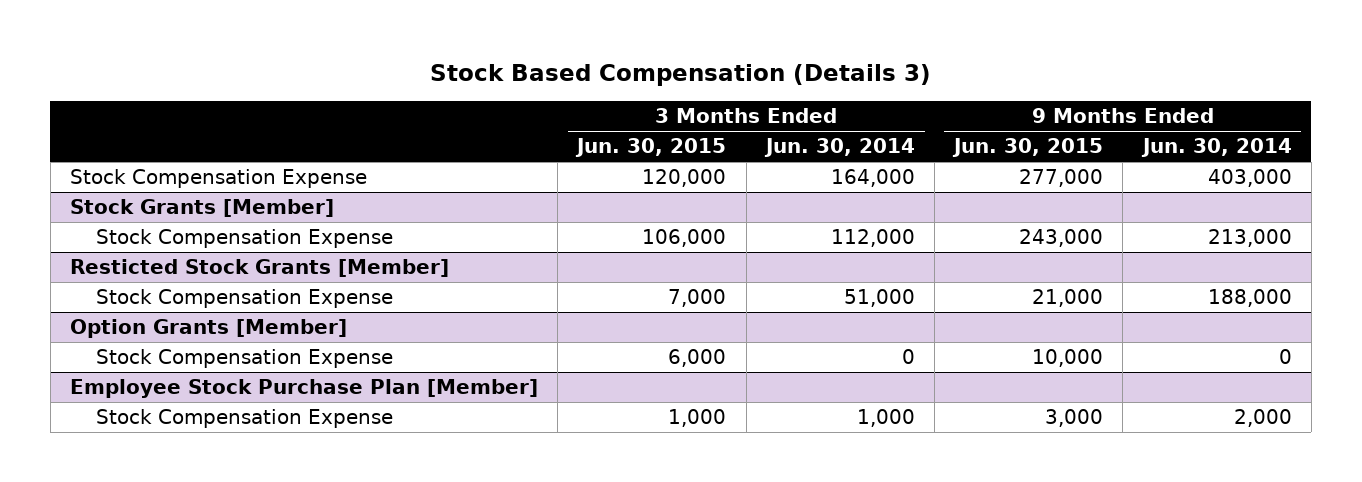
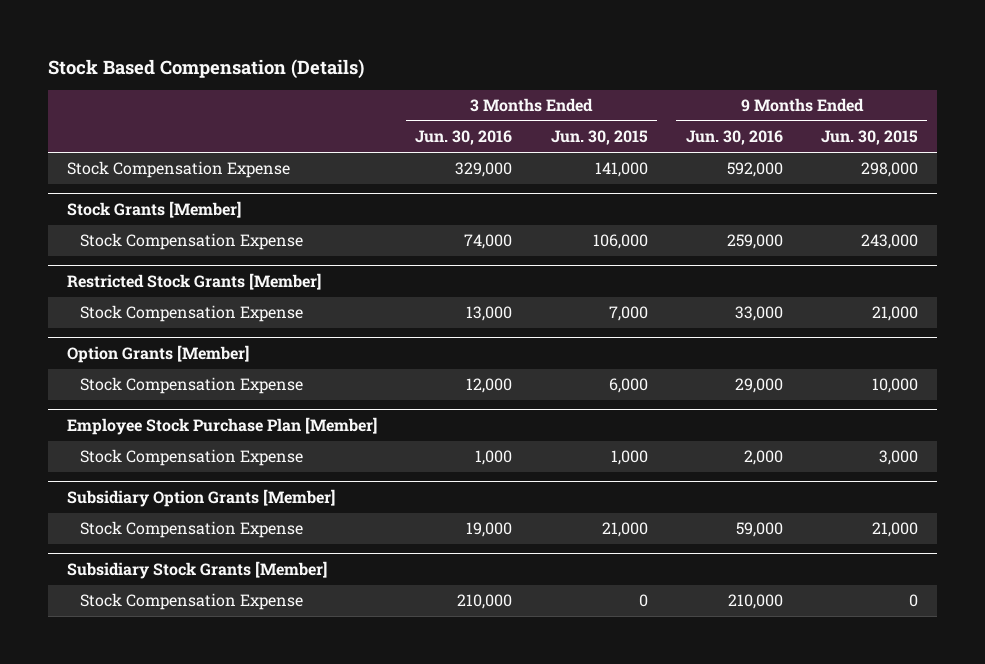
[429,64,931,87] Stock Based Compensation (Details 3) -> [48,58,365,79] Stock Based Compensation (Details)
[763,138,915,158] Jun. 30, 2014 -> none
[1140,138,1292,158] Jun. 30, 2014 -> none
none -> [415,130,513,146] Jun. 30, 2016
none -> [685,130,783,146] Jun. 30, 2016
[642,169,727,188] 120,000 -> [594,162,648,178] 141,000
[1019,169,1104,188] 277,000 -> [860,162,918,178] 298,000
[70,259,450,278] Resticted Stock Grants [Member] -> [67,273,322,291] Restricted Stock Grants [Member]
none -> [67,489,336,508] Subsidiary Option Grants [Member]
none -> [80,521,304,539] Stock Compensation Expense
none -> [67,561,328,580] Subsidiary Stock Grants [Member]
none -> [80,593,304,611] Stock Compensation Expense

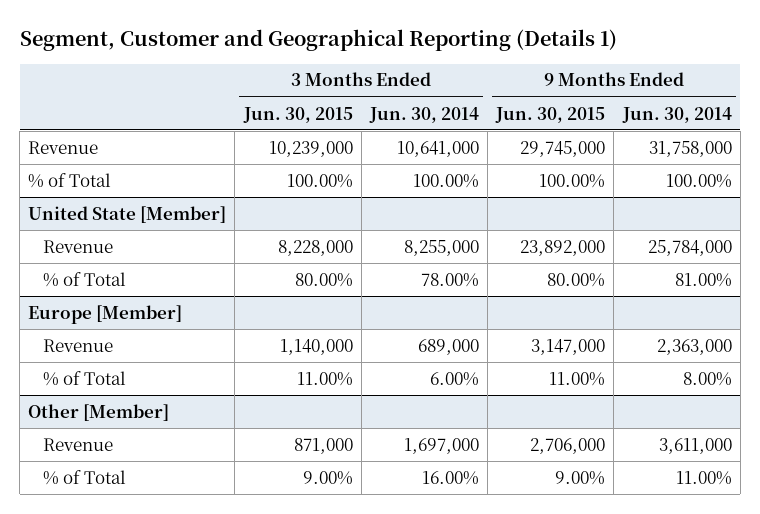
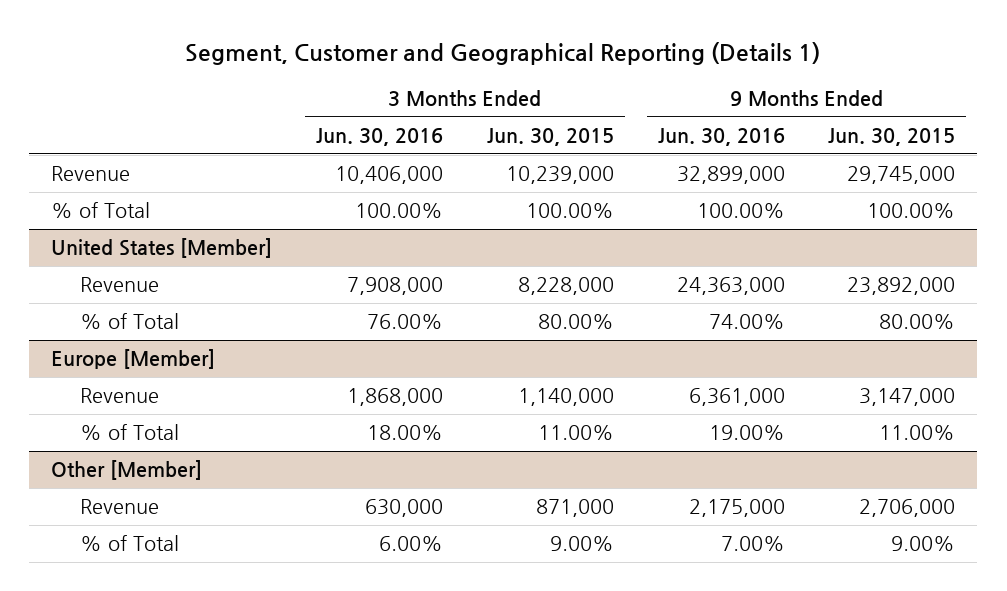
[368,106,479,123] Jun. 30, 2014 -> none
[621,106,732,123] Jun. 30, 2014 -> none
none -> [316,128,444,147] Jun. 30, 2016
none -> [657,128,785,147] Jun. 30, 2016
[28,205,227,223] United State [Member] -> [51,238,273,259] United States [Member]

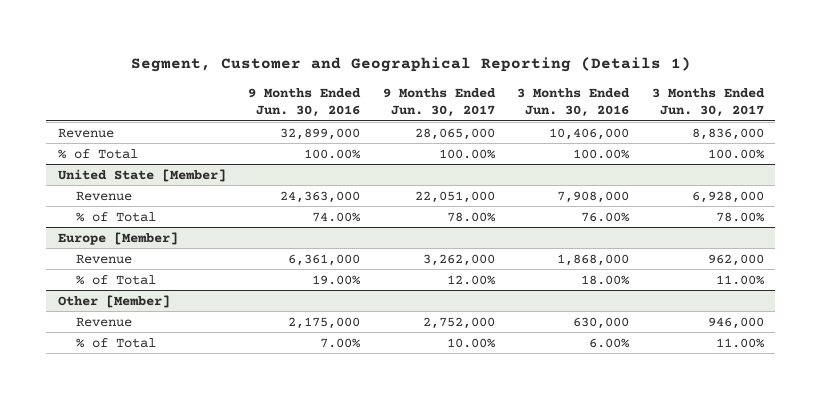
[486,128,614,147] Jun. 30, 2015 -> none
[828,128,956,147] Jun. 30, 2015 -> none
none -> [382,87,496,118] 9 Months Ended Jun. 30, 2017
none -> [651,87,765,118] 3 Months Ended Jun. 30, 2017
[51,238,273,259] United States [Member] -> [57,168,226,182] United State [Member]

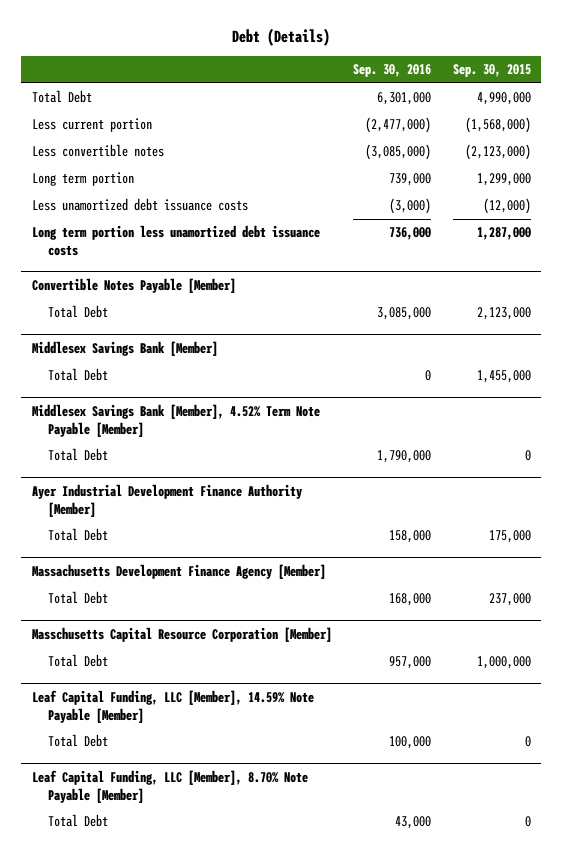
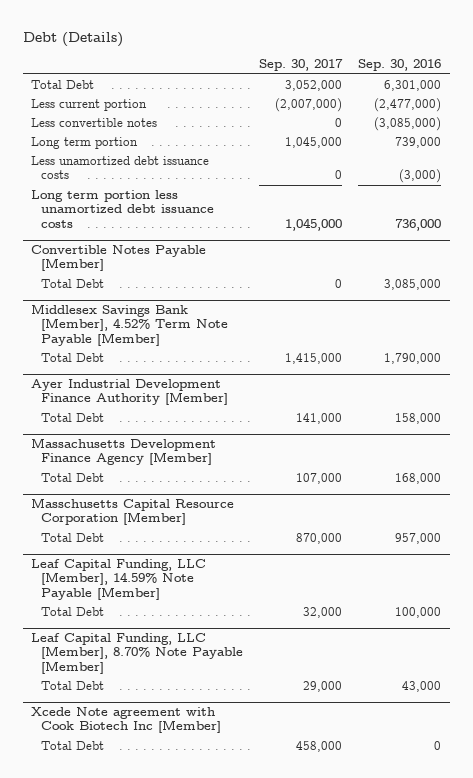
[452,64,531,78] Sep. 30, 2015 -> none
none -> [259,59,344,72] Sep. 30, 2017
[31,341,218,357] Middlesex Savings Bank [Member] -> none
[47,368,108,382] Total Debt -> none
none -> [31,706,221,734] Xcede Note agreement with Cook Biotech Inc [Member]
none -> [40,740,104,750] Total Debt

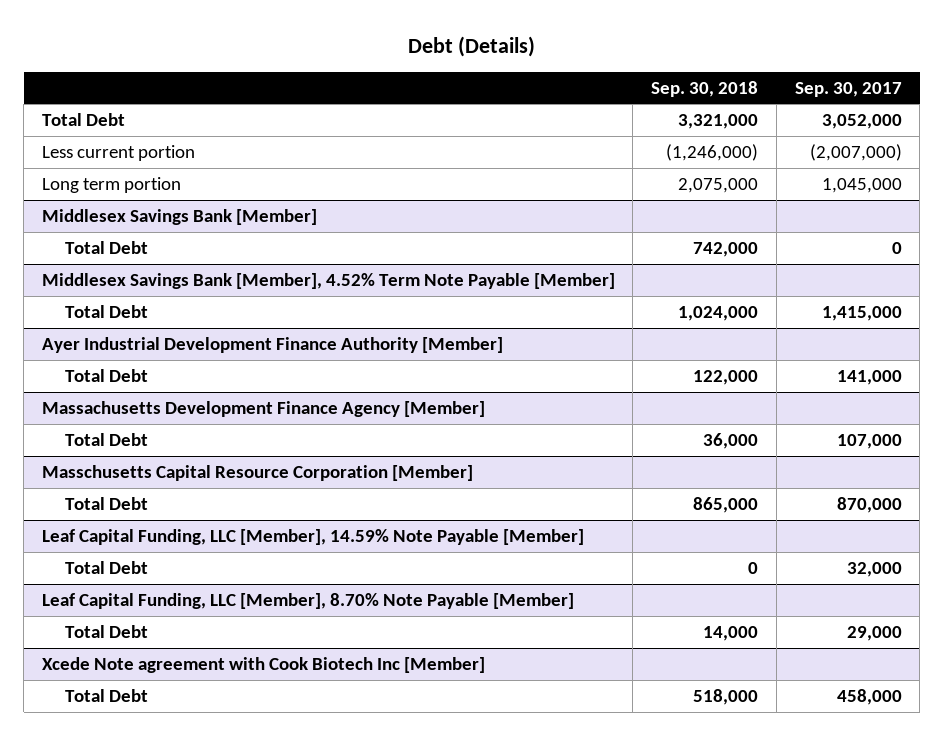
[358,59,442,72] Sep. 30, 2016 -> none
none -> [651,80,759,97] Sep. 30, 2018
[31,117,158,127] Less convertible notes -> none
[31,155,210,180] Less unamortized debt issuance costs -> none
[31,189,214,228] Long term portion less unamortized debt issuance costs -> none
[31,244,207,272] Convertible Notes Payable [Member] -> none
none -> [41,208,317,225] Middlesex Savings Bank [Member]

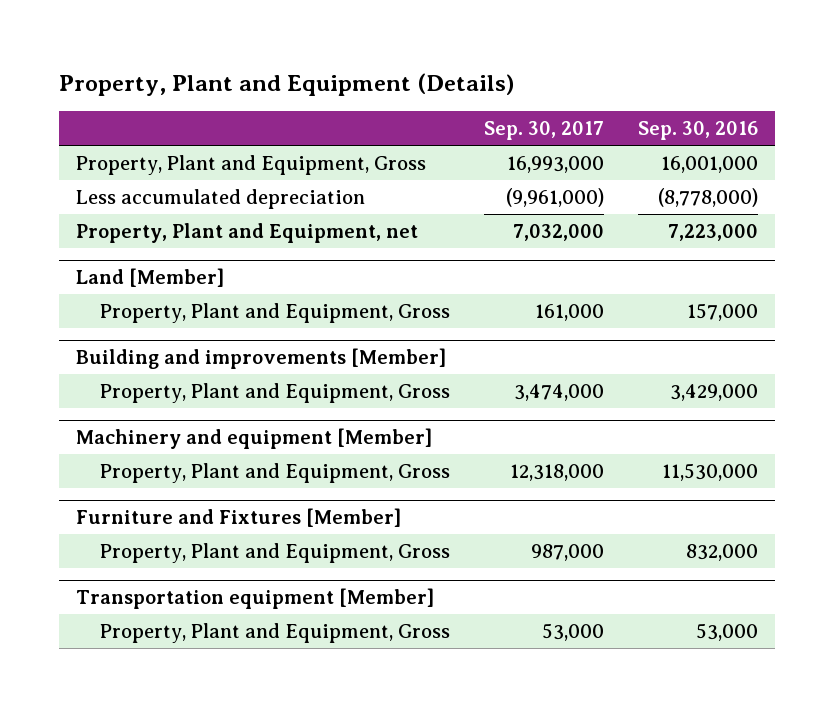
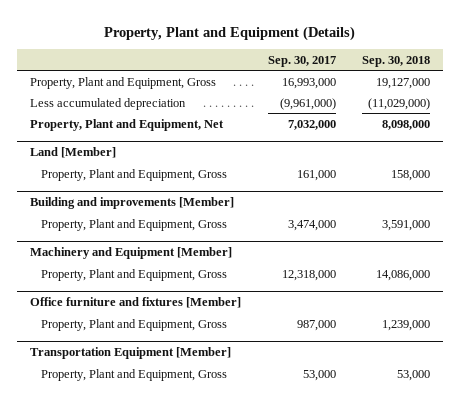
[637,121,758,141] Sep. 30, 2016 -> none
none -> [361,55,430,67] Sep. 30, 2018
[76,223,419,244] Property, Plant and Equipment, net -> [30,118,225,131] Property, Plant and Equipment, Net
[76,428,433,450] Machinery and equipment [Member] -> [30,247,233,260] Machinery and Equipment [Member]
[76,508,402,528] Furniture and Fixtures [Member] -> [30,297,242,309] Office furniture and fixtures [Member]
[76,588,435,610] Transportation equipment [Member] -> [30,347,232,360] Transportation Equipment [Member]

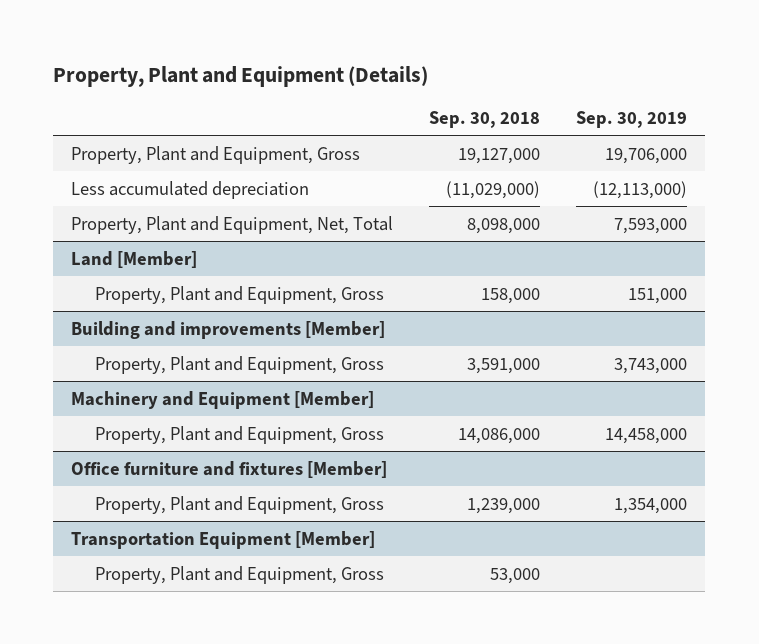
[267,55,336,67] Sep. 30, 2017 -> none
none -> [576,111,688,129] Sep. 30, 2019
[30,118,225,131] Property, Plant and Equipment, Net -> [71,215,394,234] Property, Plant and Equipment, Net, Total

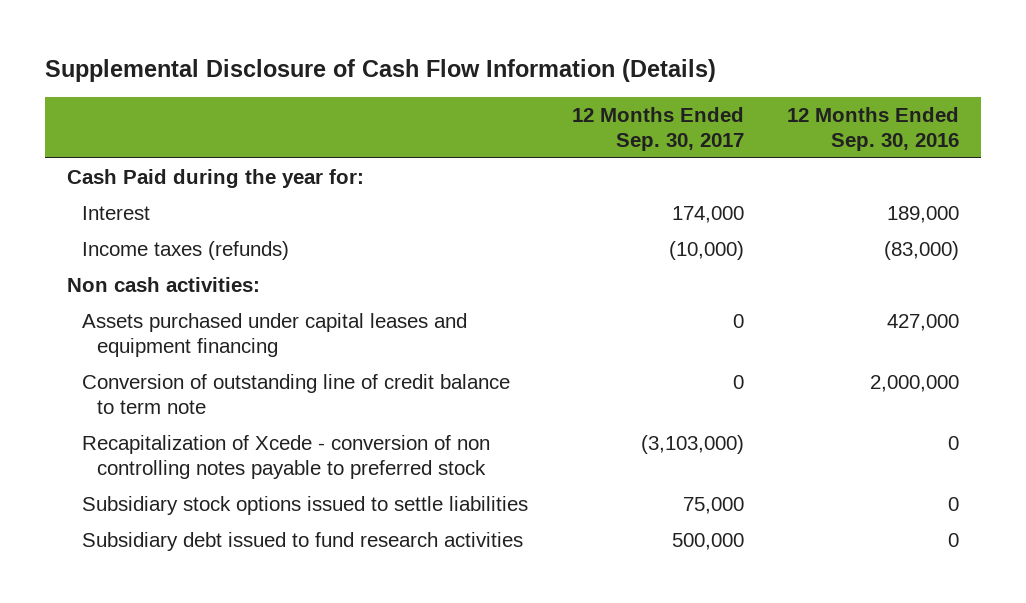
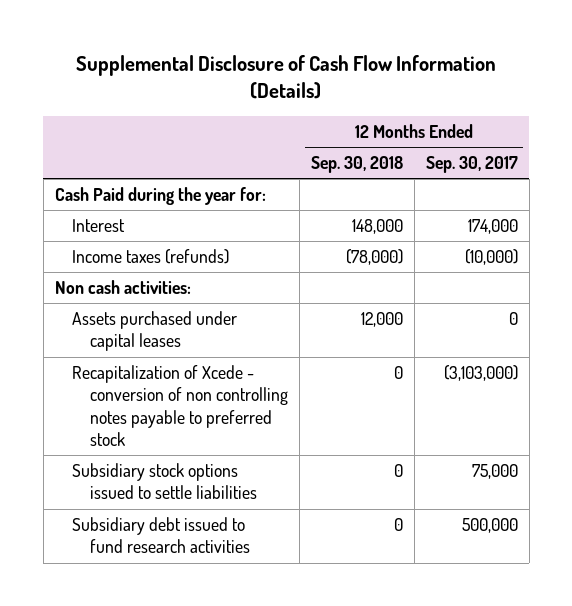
[787,107,960,151] 12 Months Ended Sep. 30, 2016 -> none
none -> [310,156,403,174] Sep. 30, 2018
[81,374,510,414] Conversion of outstanding line of credit balance to term note -> none
[81,313,467,357] Assets purchased under capital leases and equipment financing -> [72,311,238,352] Assets purchased under capital leases

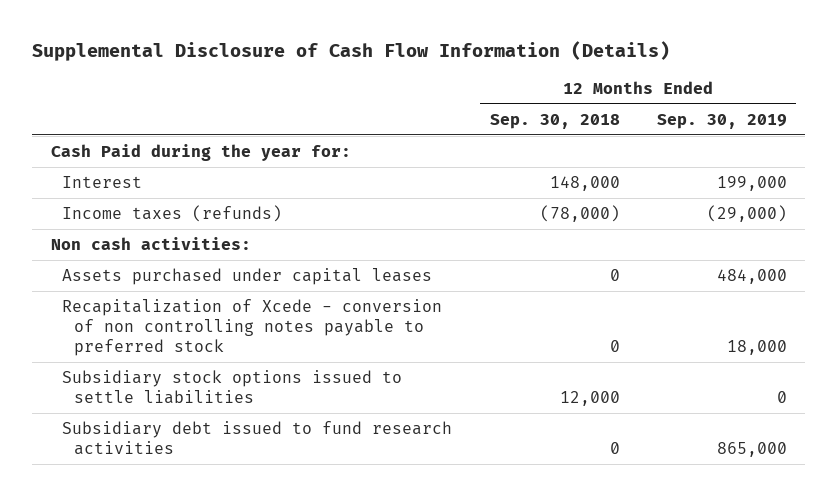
[425,156,518,174] Sep. 30, 2017 -> none
none -> [656,113,787,129] Sep. 30, 2019
[360,312,403,328] 12,000 -> [609,269,620,282] 0
[393,464,403,478] 0 -> [559,391,620,407] 12,000

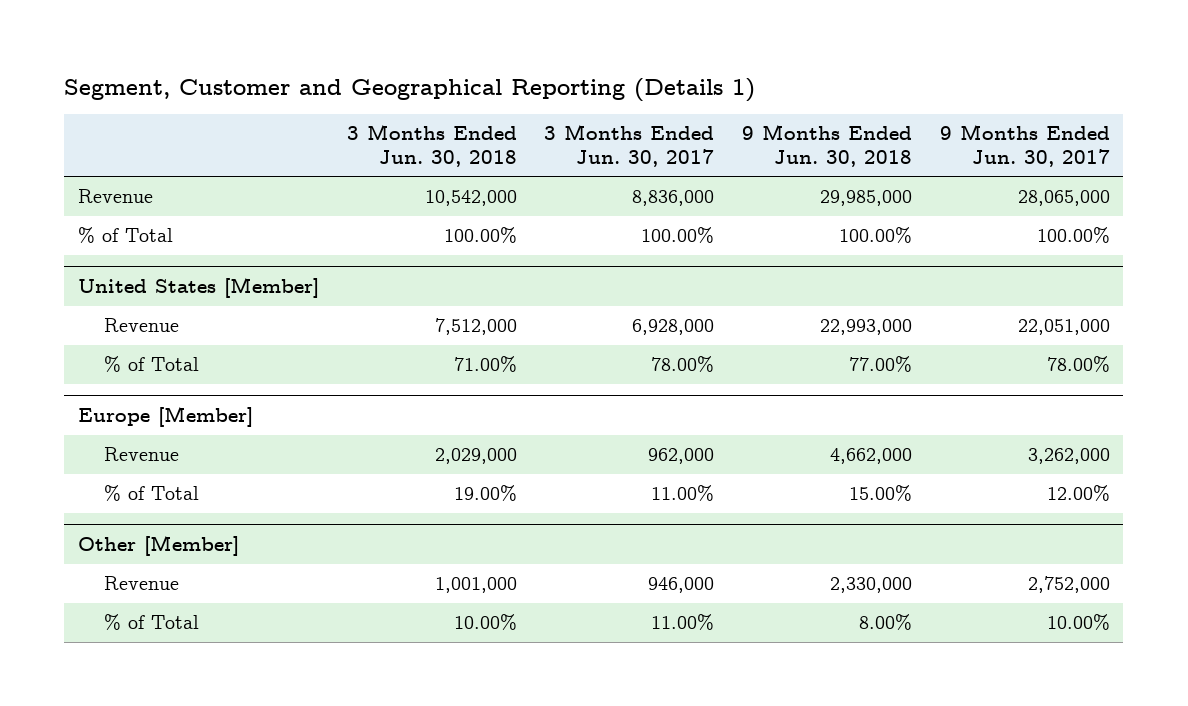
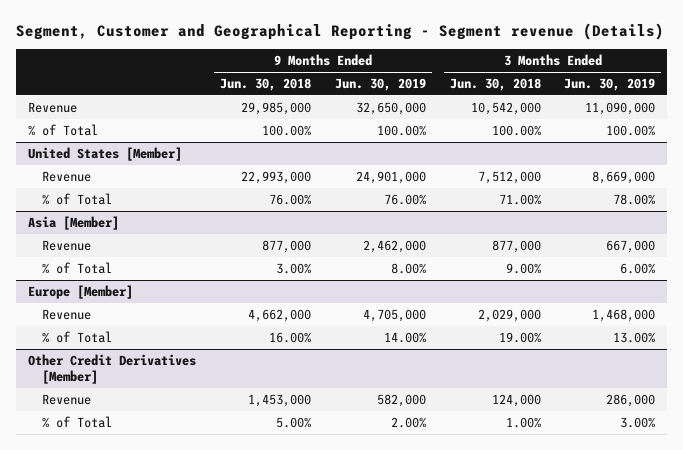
[64,77,756,102] Segment, Customer and Geographical Reporting (Details 1) -> [15,23,664,41] Segment, Customer and Geographical Reporting - Segment revenue (Details)
[544,124,715,167] 3 Months Ended Jun. 30, 2017 -> none
[939,124,1110,167] 9 Months Ended Jun. 30, 2017 -> none
none -> [334,78,426,92] Jun. 30, 2019
none -> [564,78,656,92] Jun. 30, 2019
[849,356,913,373] 77.00% -> [268,193,311,205] 76.00%
none -> [27,215,119,230] Asia [Member]
none -> [41,239,91,251] Revenue
none -> [41,261,112,274] % of Total
[849,485,913,502] 15.00% -> [268,331,311,343] 16.00%
[78,534,240,556] Other [Member] -> [27,353,196,385] Other Credit Derivatives [Member]
[434,577,517,594] 1,001,000 -> [491,393,541,407] 124,000
[830,577,913,594] 2,330,000 -> [247,393,311,407] 1,453,000
[453,614,517,631] 10.00% -> [505,416,541,428] 1.00%
[859,614,913,631] 8.00% -> [275,416,311,428] 5.00%

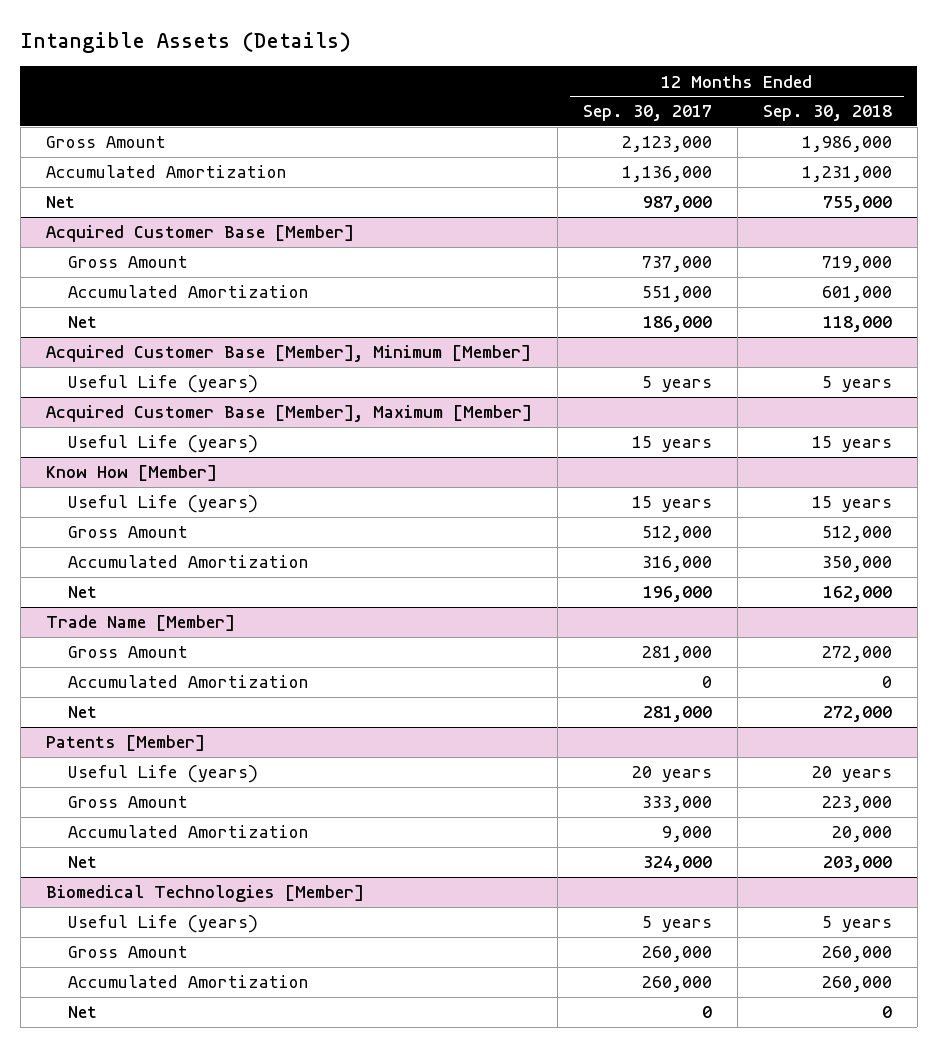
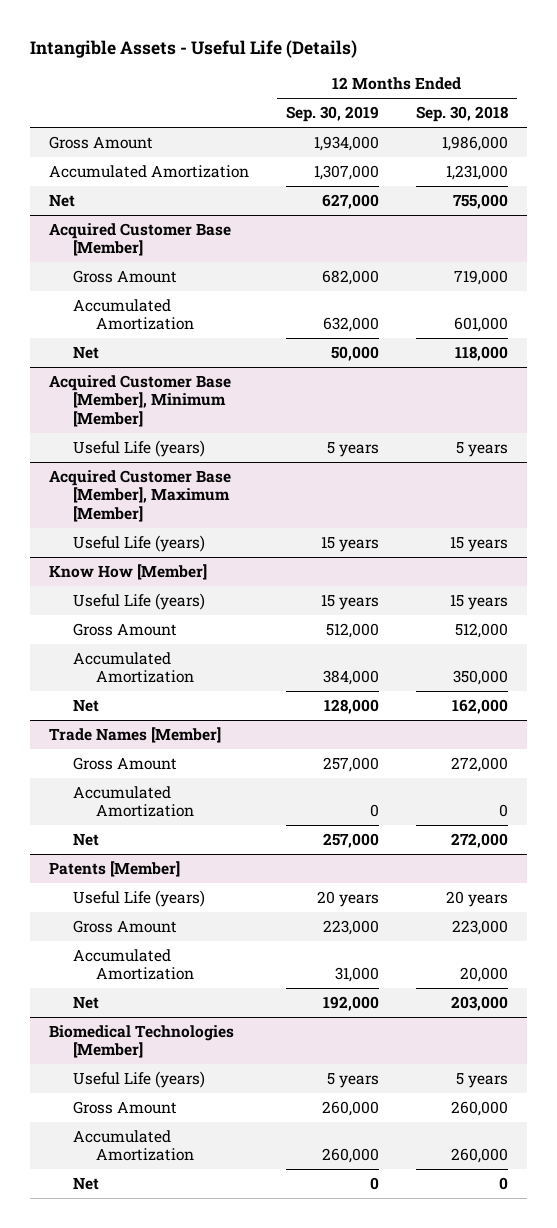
[20,32,352,54] Intangible Assets (Details) -> [30,39,358,58] Intangible Assets - Useful Life (Details)
[582,105,712,122] Sep. 30, 2017 -> none
none -> [285,106,379,123] Sep. 30, 2019
[45,615,235,632] Trade Name [Member] -> [48,727,221,744] Trade Names [Member]

